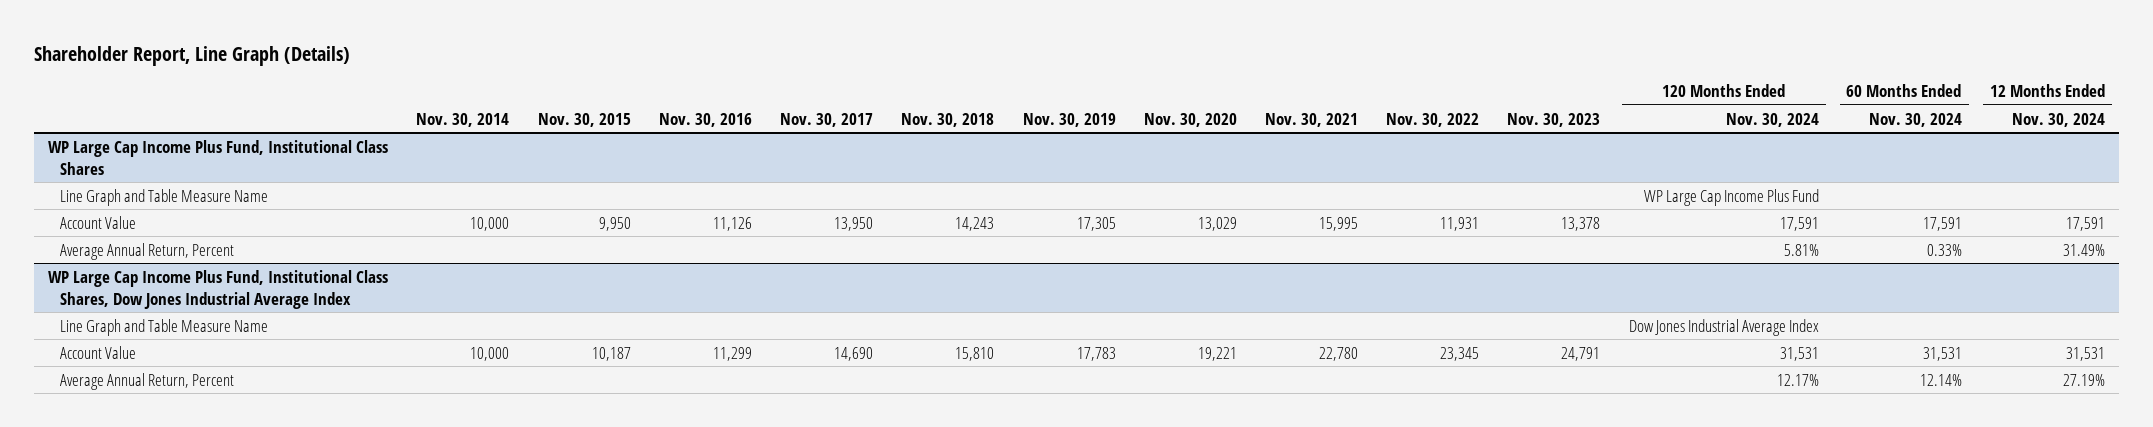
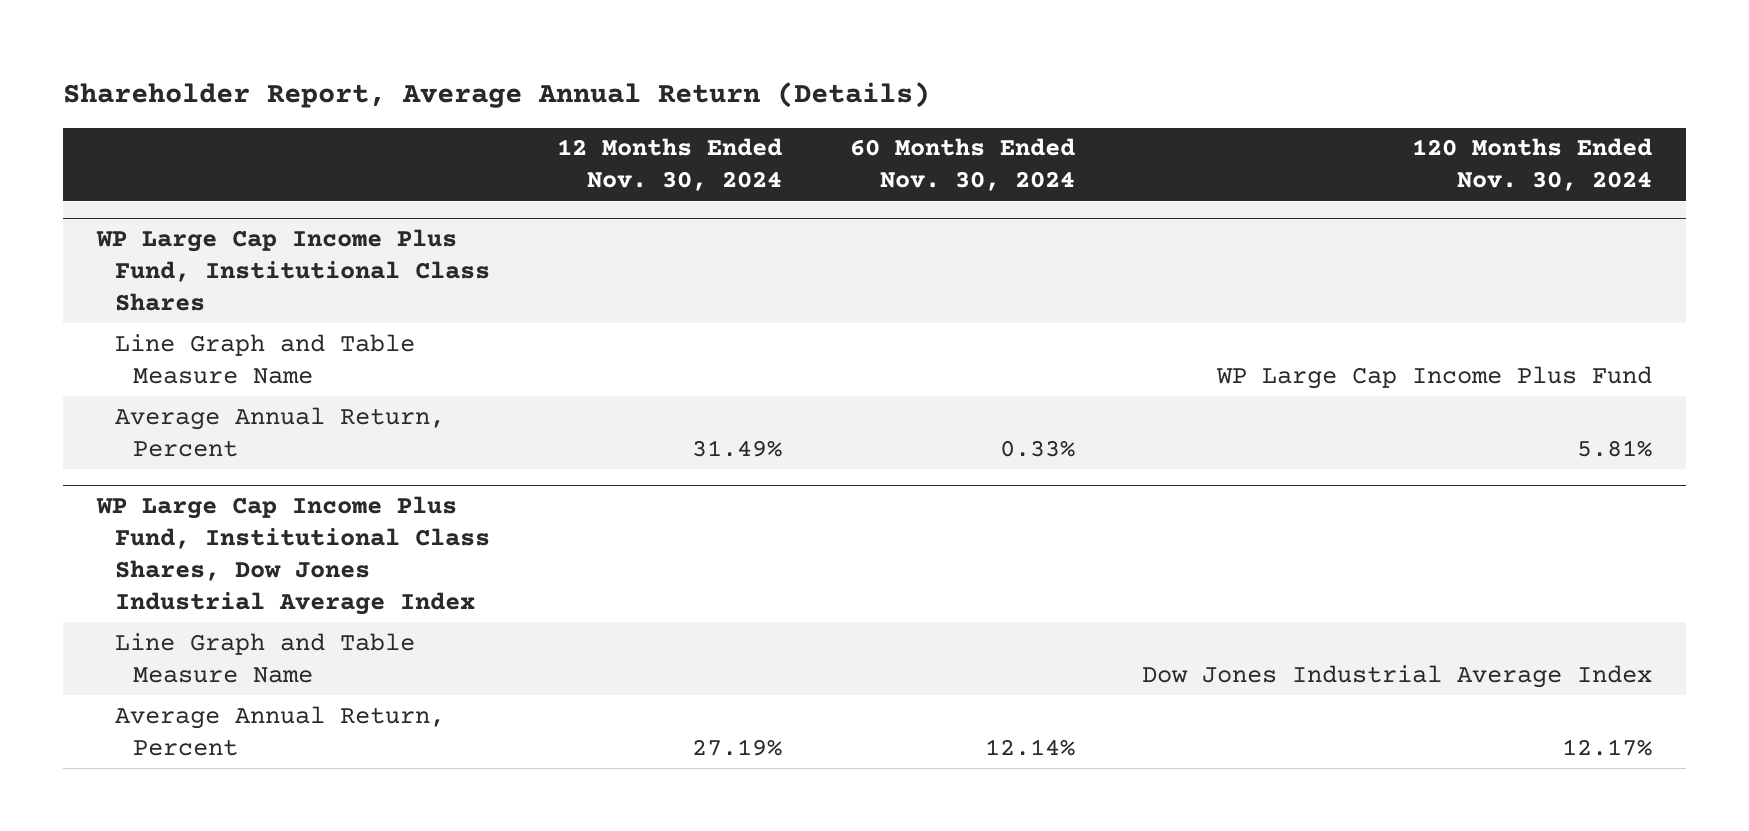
[33,45,350,66] Shareholder Report, Line Graph (Details) -> [62,82,930,109] Shareholder Report, Average Annual Return (Details)
[416,112,510,127] Nov. 30, 2014 -> none
[537,112,631,127] Nov. 30, 2015 -> none
[658,112,752,127] Nov. 30, 2016 -> none
[780,112,874,127] Nov. 30, 2017 -> none
[901,112,995,127] Nov. 30, 2018 -> none
[1022,112,1116,127] Nov. 30, 2019 -> none
[1143,112,1237,127] Nov. 30, 2020 -> none
[1264,112,1358,127] Nov. 30, 2021 -> none
[1386,112,1480,127] Nov. 30, 2022 -> none
[1507,112,1601,127] Nov. 30, 2023 -> none
[60,215,137,229] Account Value -> none
[60,345,137,359] Account Value -> none

